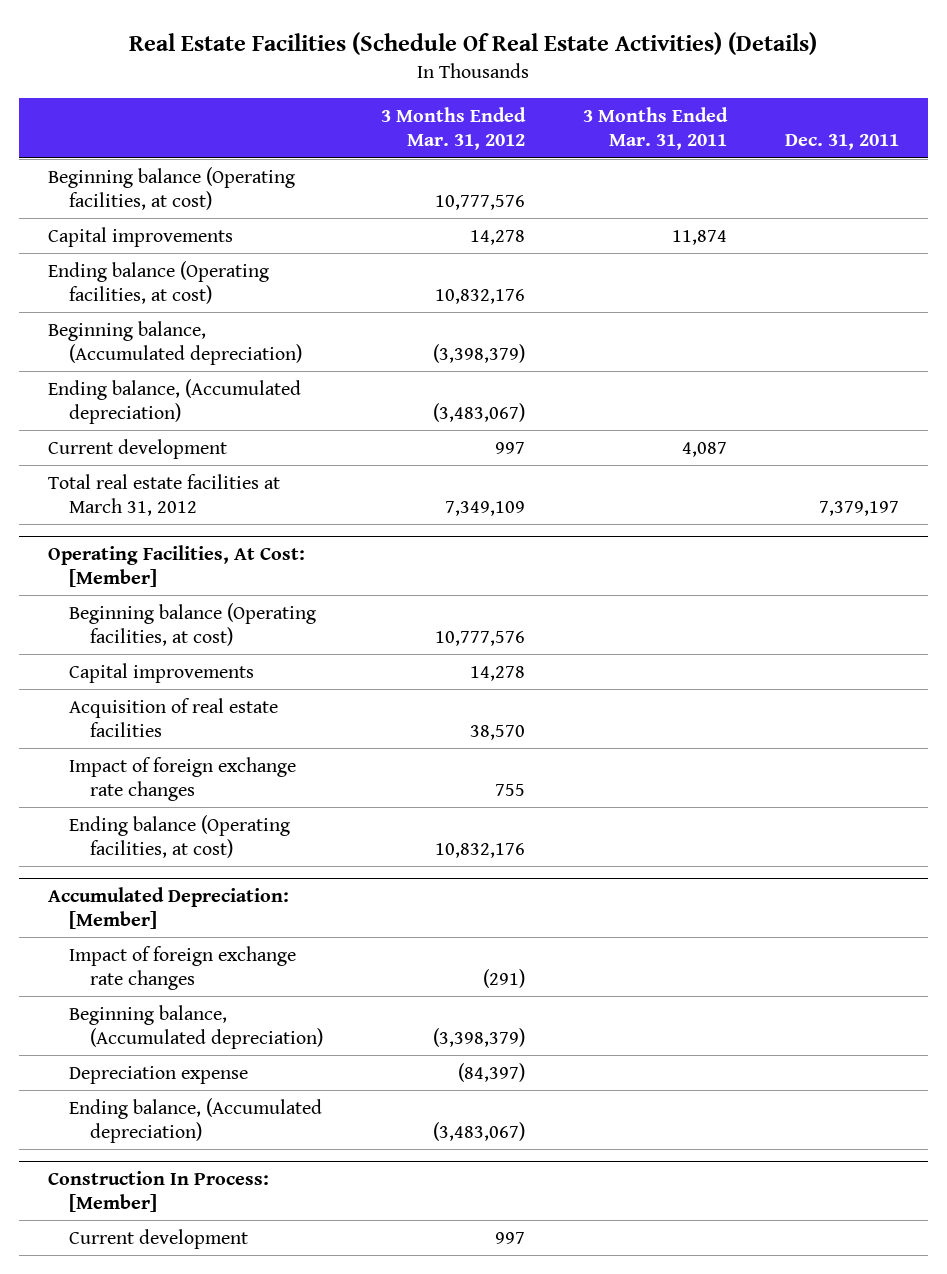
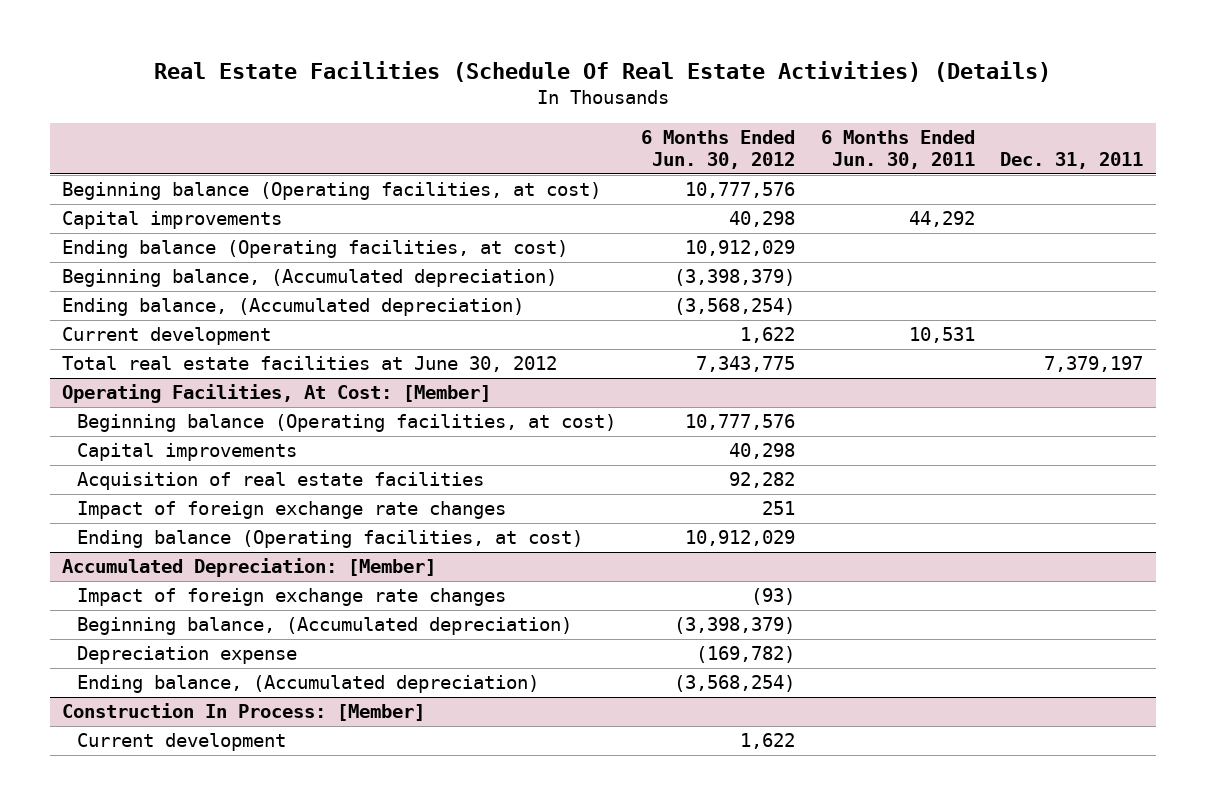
[381,107,527,151] 3 Months Ended Mar. 31, 2012 -> none
[582,107,728,151] 3 Months Ended Mar. 31, 2011 -> none
none -> [641,129,796,170] 6 Months Ended Jun. 30, 2012
none -> [820,129,975,170] 6 Months Ended Jun. 30, 2011
[48,473,281,517] Total real estate facilities at March 31, 2012 -> [62,356,558,373] Total real estate facilities at June 30, 2012

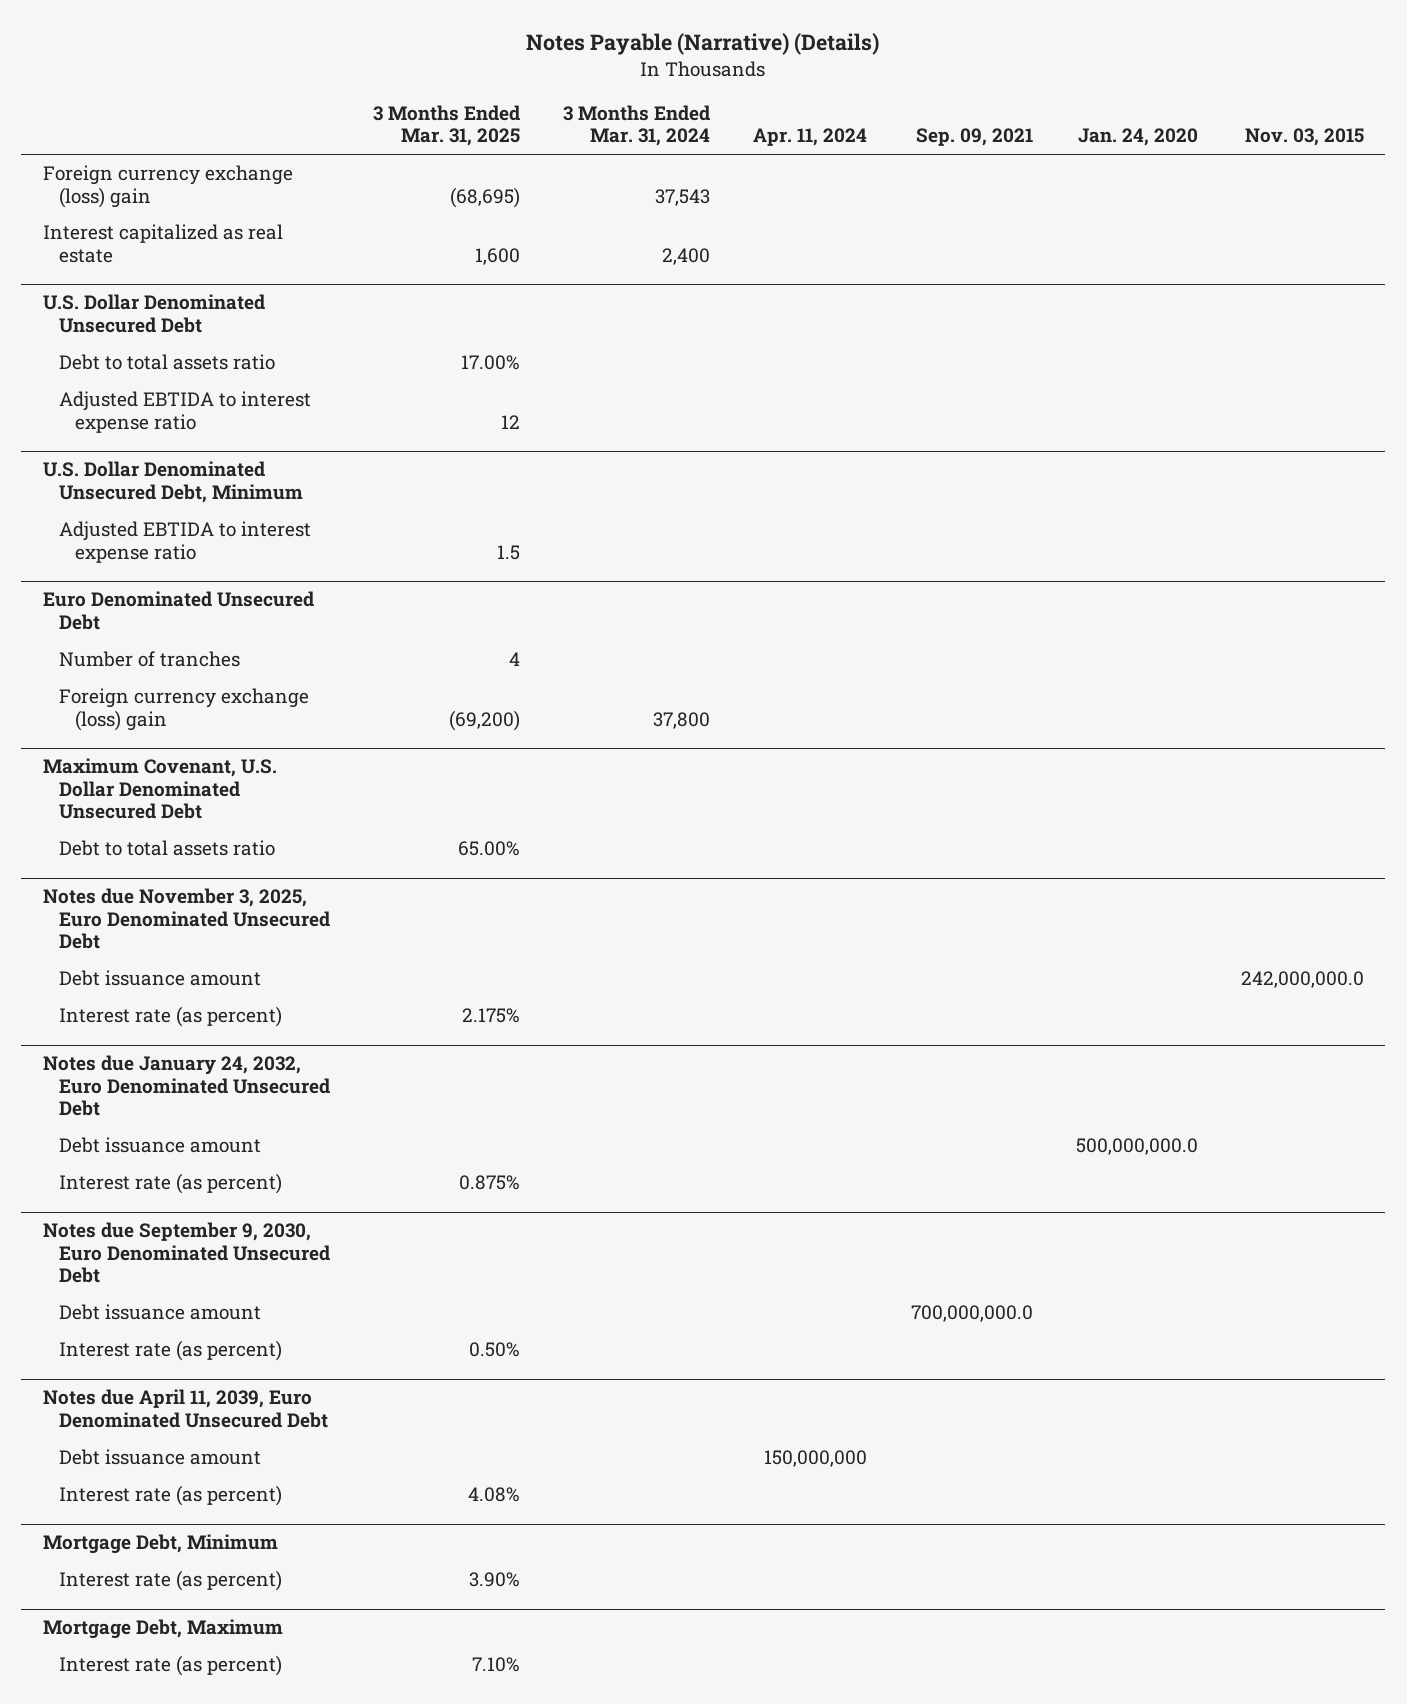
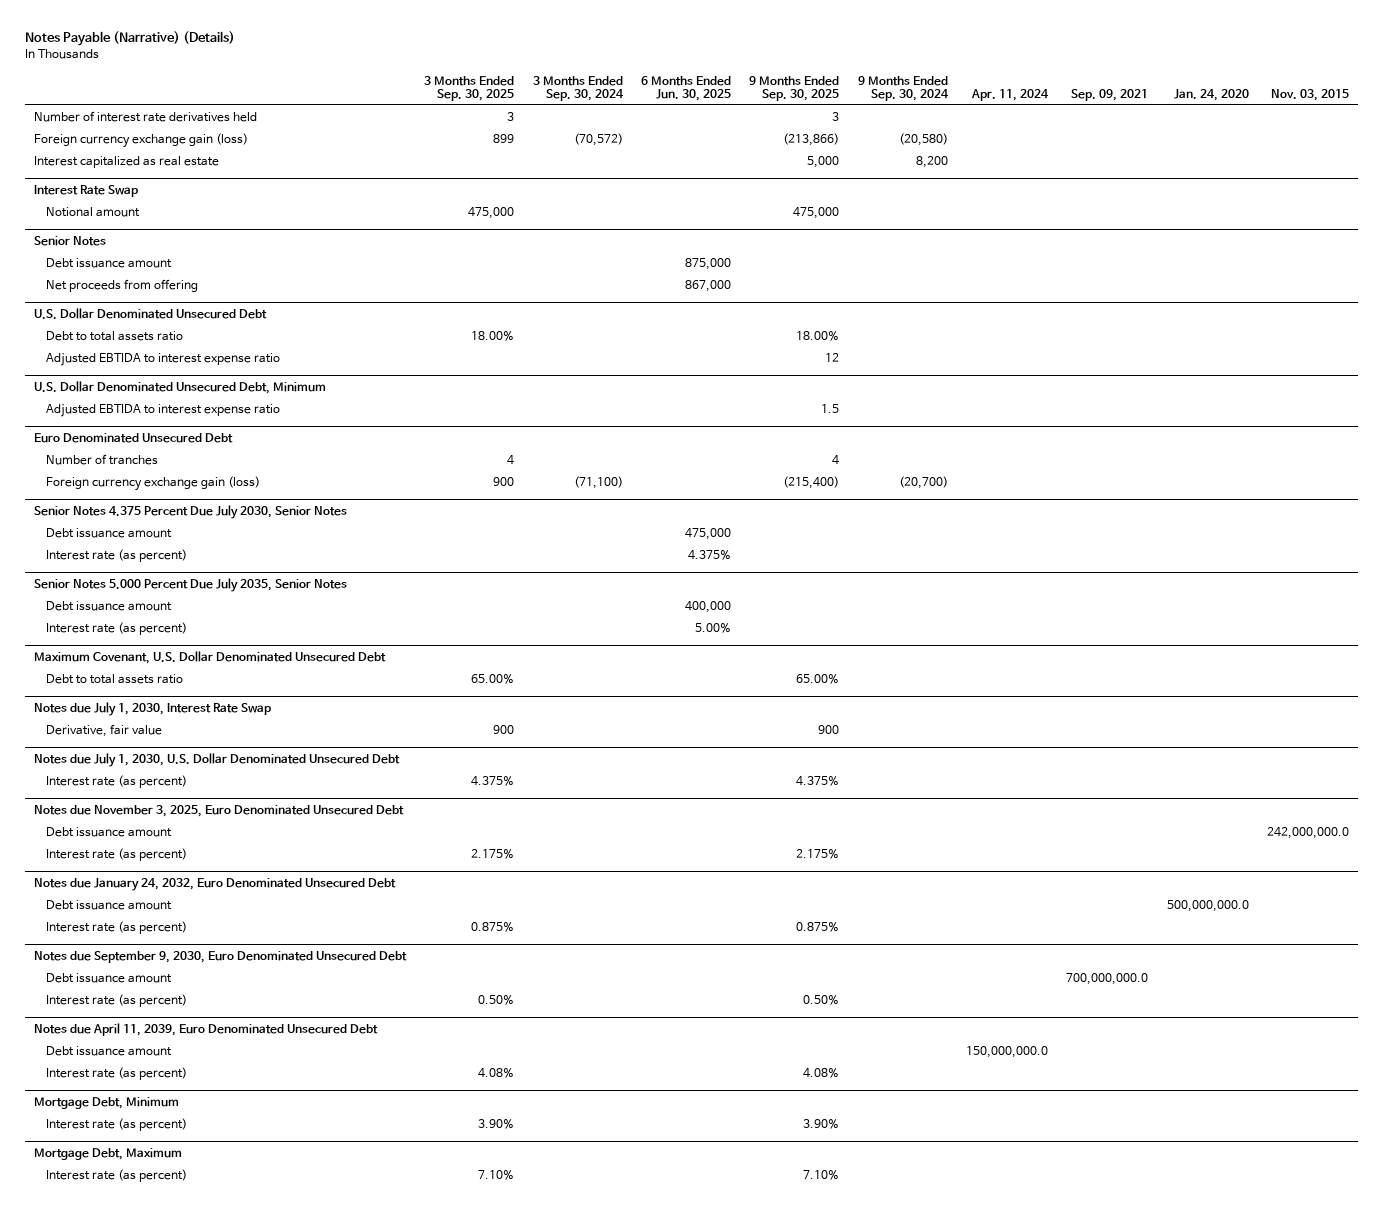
[373,105,521,147] 3 Months Ended Mar. 31, 2025 -> none
[563,105,711,147] 3 Months Ended Mar. 31, 2024 -> none
none -> [424,75,515,102] 3 Months Ended Sep. 30, 2025
none -> [532,75,624,102] 3 Months Ended Sep. 30, 2024
none -> [640,75,731,102] 6 Months Ended Jun. 30, 2025
none -> [749,75,840,102] 9 Months Ended Sep. 30, 2025
none -> [857,75,949,102] 9 Months Ended Sep. 30, 2024
none -> [33,111,257,123] Number of interest rate derivatives held
[42,165,293,208] Foreign currency exchange (loss) gain -> [33,133,248,149] Foreign currency exchange gain (loss)
none -> [33,184,138,197] Interest Rate Swap
none -> [46,207,141,218] Notional amount
none -> [33,235,106,246] Senior Notes
none -> [46,258,173,269] Debt issuance amount
none -> [46,279,199,293] Net proceeds from offering
[59,688,310,731] Foreign currency exchange (loss) gain -> [46,476,261,492] Foreign currency exchange gain (loss)
none -> [33,504,347,519] Senior Notes 4.375 Percent Due July 2030, Senior Notes
none -> [46,528,173,539] Debt issuance amount
none -> [46,549,188,563] Interest rate (as percent)
none -> [33,577,347,592] Senior Notes 5.000 Percent Due July 2035, Senior Notes
none -> [46,601,173,612] Debt issuance amount
none -> [46,622,188,636] Interest rate (as percent)
none -> [33,701,271,716] Notes due July 1, 2030, Interest Rate Swap
none -> [46,724,163,738] Derivative, fair value
none -> [33,752,400,767] Notes due July 1, 2030, U.S. Dollar Denominated Unsecured Debt
none -> [46,775,188,789] Interest rate (as percent)
[764,1450,868,1468] 150,000,000 -> [965,1046,1048,1059] 150,000,000.0

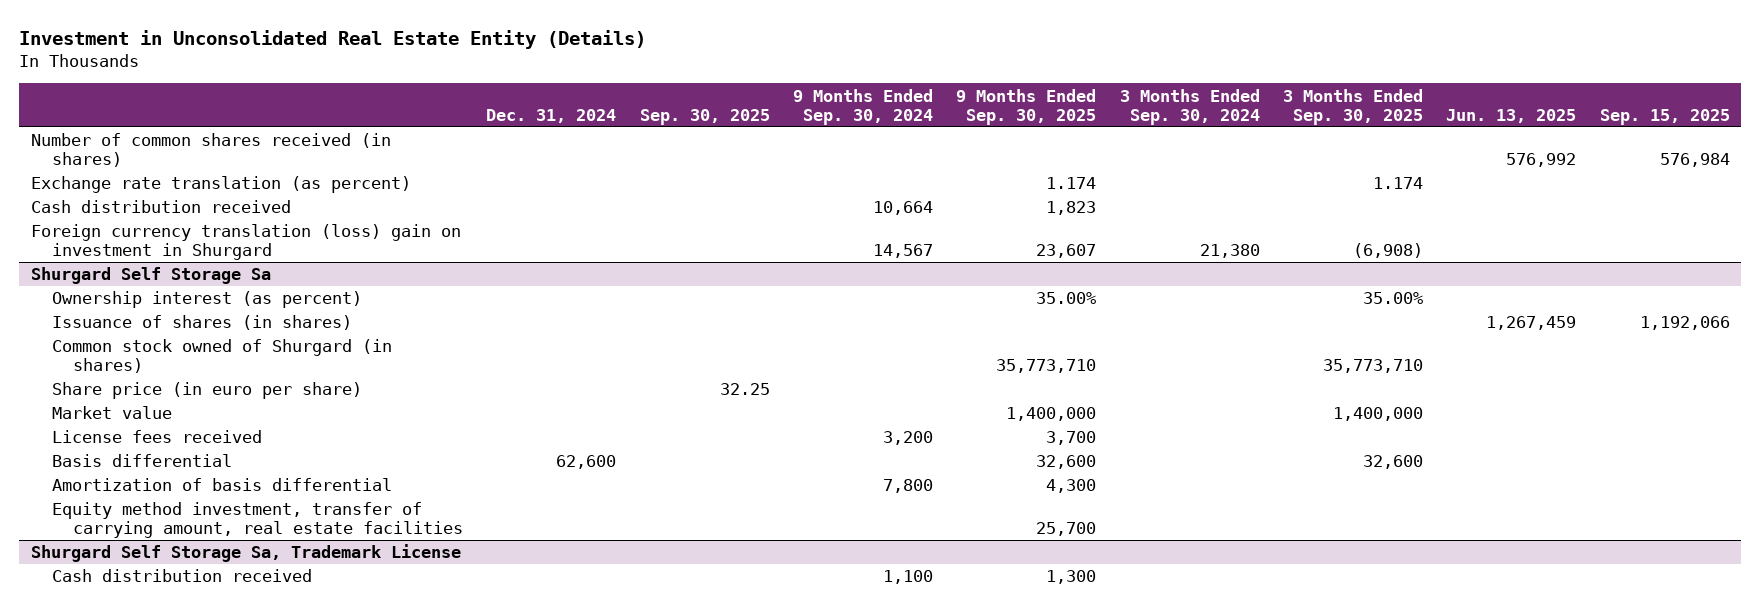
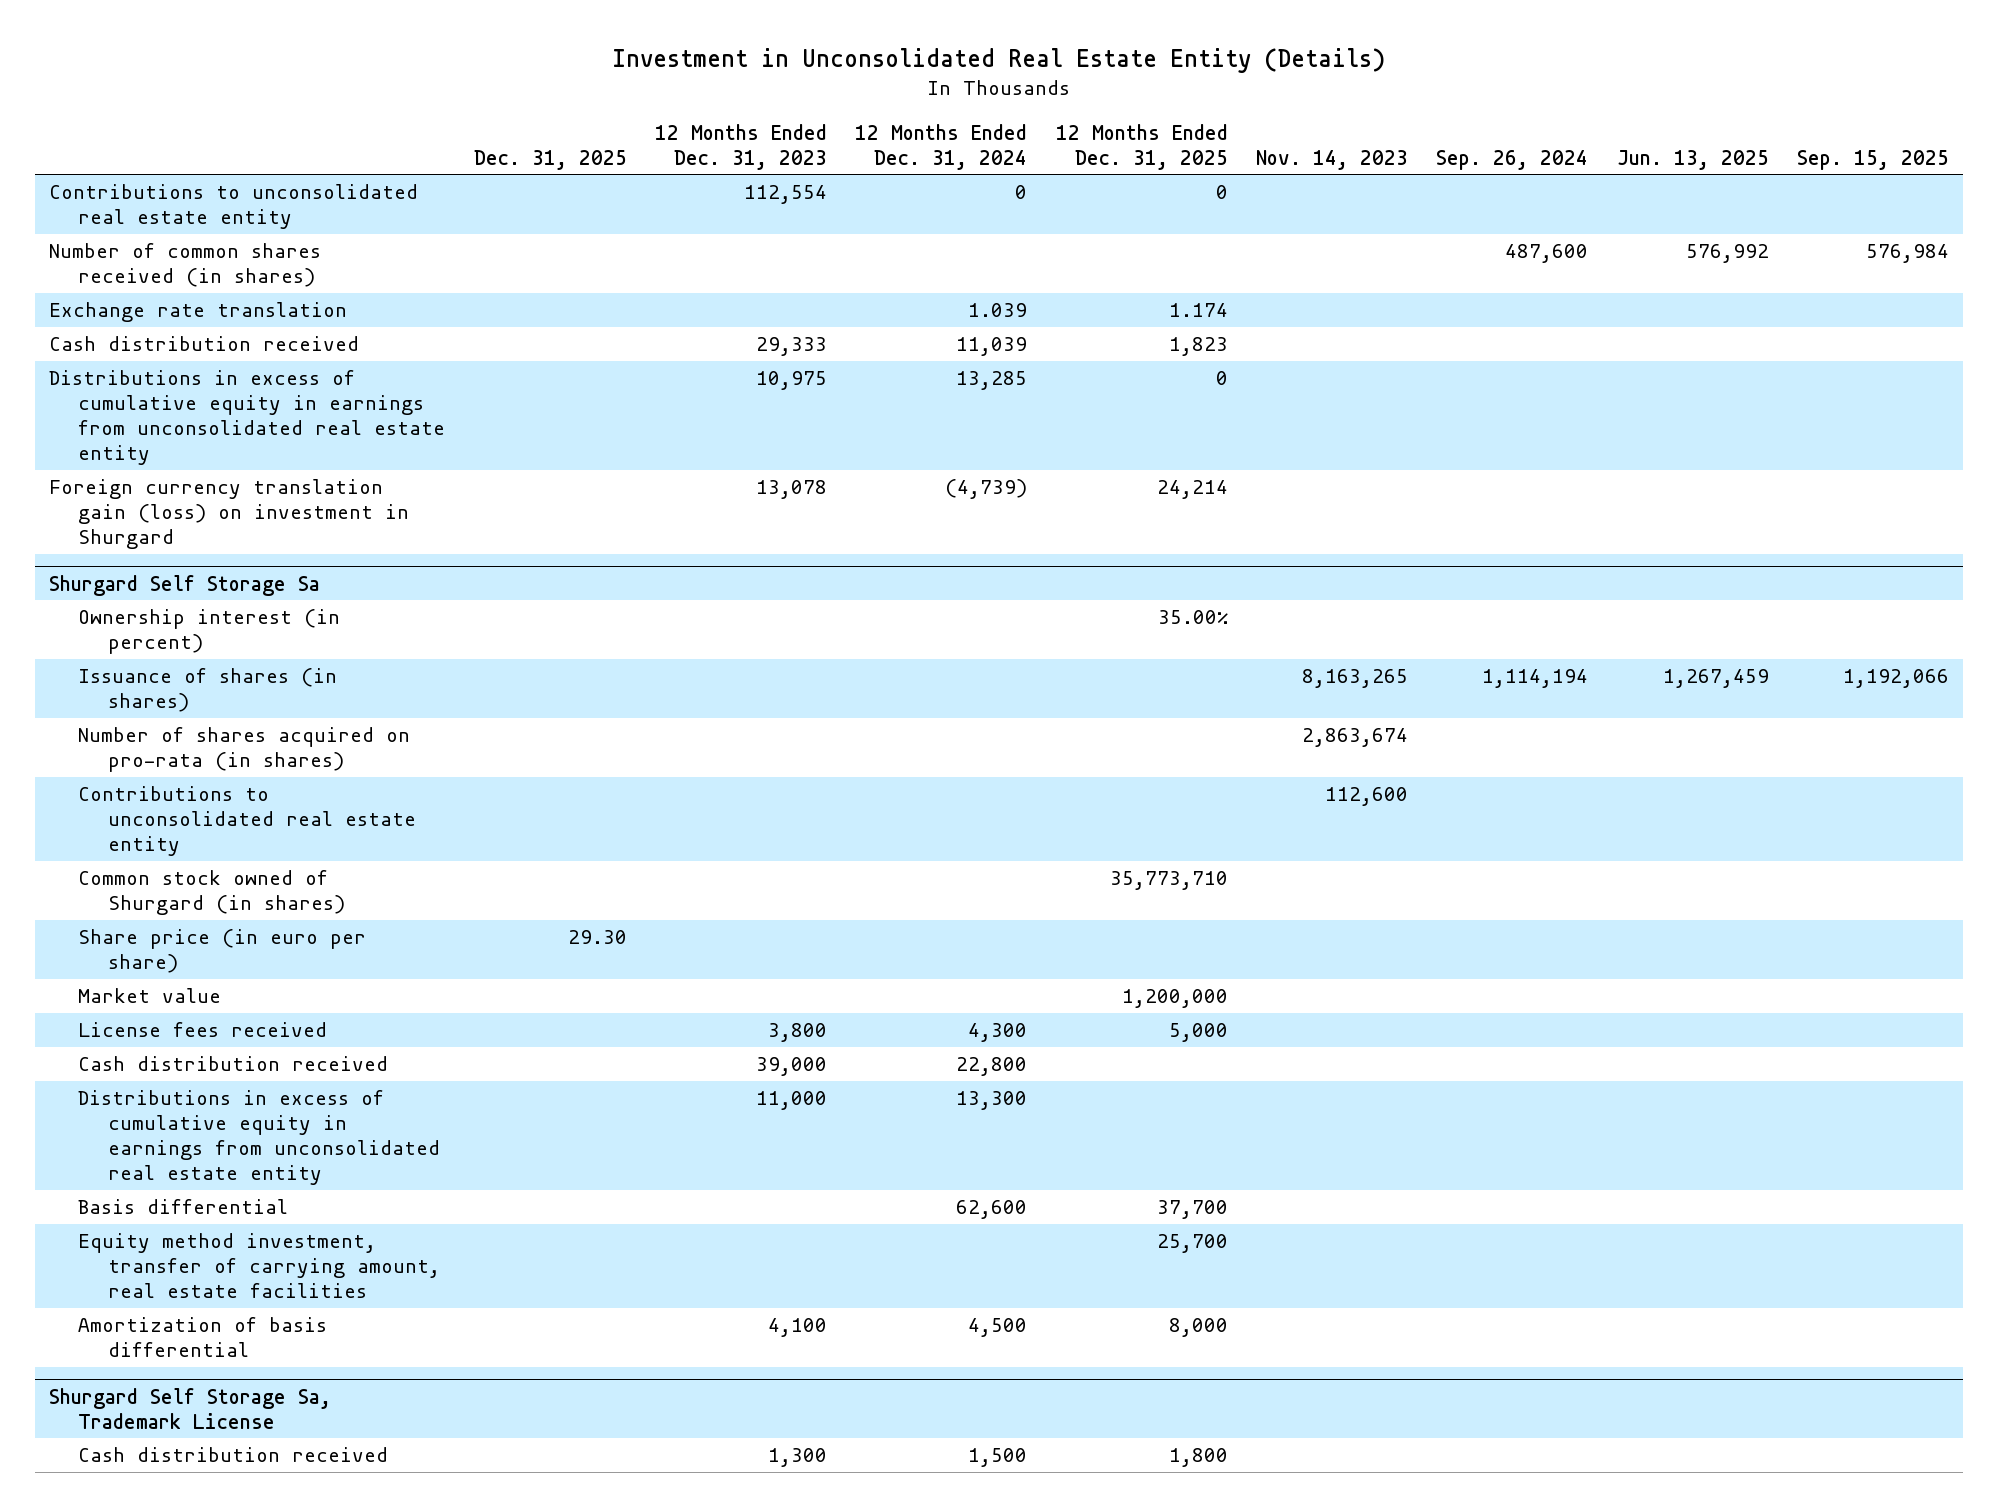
[486,108,617,123] Dec. 31, 2024 -> none
[639,108,770,125] Sep. 30, 2025 -> none
[792,88,933,125] 9 Months Ended Sep. 30, 2024 -> none
[956,88,1097,125] 9 Months Ended Sep. 30, 2025 -> none
[1119,88,1260,125] 3 Months Ended Sep. 30, 2024 -> none
[1283,88,1424,125] 3 Months Ended Sep. 30, 2025 -> none
none -> [473,149,627,170] Dec. 31, 2025
none -> [654,123,827,170] 12 Months Ended Dec. 31, 2023
none -> [855,123,1028,170] 12 Months Ended Dec. 31, 2024
none -> [1055,123,1228,170] 12 Months Ended Dec. 31, 2025
none -> [1255,149,1408,170] Nov. 14, 2023
none -> [1436,149,1589,170] Sep. 26, 2024
none -> [48,184,418,230] Contributions to unconsolidated real estate entity
[30,176,411,194] Exchange rate translation (as percent) -> [48,302,347,323] Exchange rate translation
none -> [48,370,446,466] Distributions in excess of cumulative equity in earnings from unconsolidated real estate entity
[30,224,461,261] Foreign currency translation (loss) gain on investment in Shurgard -> [48,479,410,550] Foreign currency translation gain (loss) on investment in Shurgard
[51,291,362,309] Ownership interest (as percent) -> [78,609,341,655] Ownership interest (in percent)
none -> [78,727,411,773] Number of shares acquired on pro-rata (in shares)
none -> [78,786,416,857] Contributions to unconsolidated real estate entity
none -> [78,1056,389,1072] Cash distribution received
none -> [78,1090,440,1186] Distributions in excess of cumulative equity in earnings from unconsolidated real estate entity
[51,478,392,492] Amortization of basis differential -> [78,1317,328,1358] Amortization of basis differential

